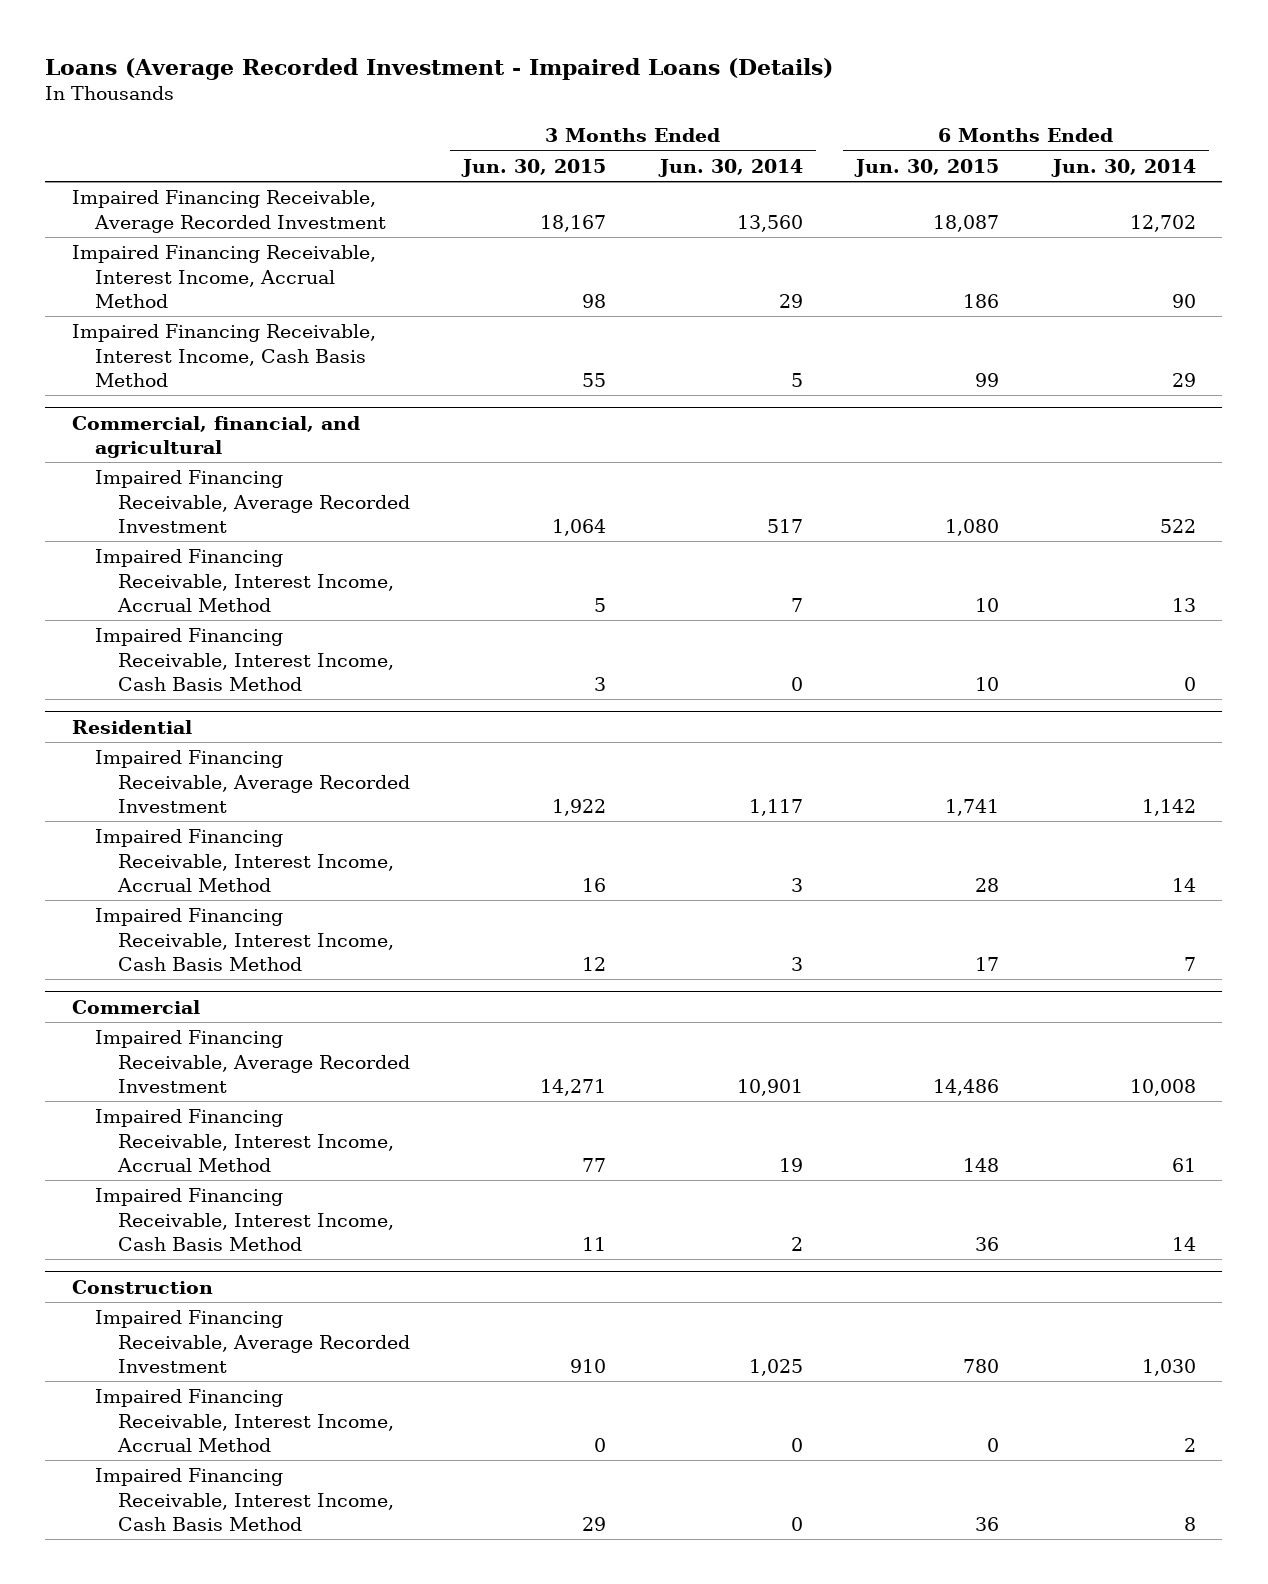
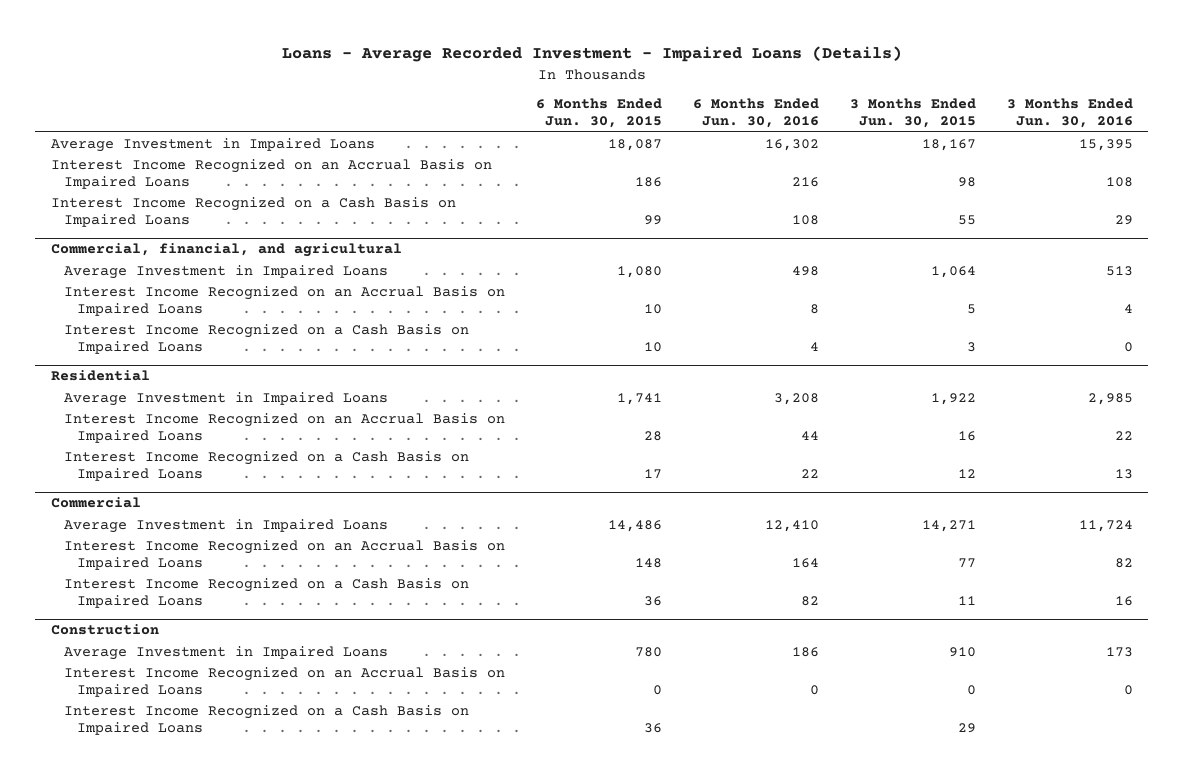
[45,57,834,80] Loans (Average Recorded Investment - Impaired Loans (Details) -> [281,46,902,63] Loans - Average Recorded Investment - Impaired Loans (Details)
[657,158,803,177] Jun. 30, 2014 -> none
[1050,158,1196,177] Jun. 30, 2014 -> none
none -> [692,98,819,129] 6 Months Ended Jun. 30, 2016
none -> [1006,98,1133,129] 3 Months Ended Jun. 30, 2016
[71,190,387,233] Impaired Financing Receivable, Average Recorded Investment -> [50,137,375,152] Average Investment in Impaired Loans
[71,245,376,308] Impaired Financing Receivable, Interest Income, Accrual Method -> [50,158,492,189] Interest Income Recognized on an Accrual Basis on Impaired Loans
[71,324,376,387] Impaired Financing Receivable, Interest Income, Cash Basis Method -> [50,196,456,227] Interest Income Recognized on a Cash Basis on Impaired Loans
[95,470,411,533] Impaired Financing Receivable, Average Recorded Investment -> [64,264,389,279] Average Investment in Impaired Loans
[95,549,395,612] Impaired Financing Receivable, Interest Income, Accrual Method -> [64,285,506,316] Interest Income Recognized on an Accrual Basis on Impaired Loans
[95,628,395,691] Impaired Financing Receivable, Interest Income, Cash Basis Method -> [64,323,470,354] Interest Income Recognized on a Cash Basis on Impaired Loans
[95,750,411,813] Impaired Financing Receivable, Average Recorded Investment -> [64,391,389,406] Average Investment in Impaired Loans
[95,829,395,892] Impaired Financing Receivable, Interest Income, Accrual Method -> [64,412,506,443] Interest Income Recognized on an Accrual Basis on Impaired Loans
[95,908,395,971] Impaired Financing Receivable, Interest Income, Cash Basis Method -> [64,450,470,481] Interest Income Recognized on a Cash Basis on Impaired Loans
[95,1030,411,1093] Impaired Financing Receivable, Average Recorded Investment -> [64,518,389,533] Average Investment in Impaired Loans
[95,1109,395,1172] Impaired Financing Receivable, Interest Income, Accrual Method -> [64,539,506,570] Interest Income Recognized on an Accrual Basis on Impaired Loans
[95,1188,395,1251] Impaired Financing Receivable, Interest Income, Cash Basis Method -> [64,577,470,608] Interest Income Recognized on a Cash Basis on Impaired Loans
[95,1310,411,1373] Impaired Financing Receivable, Average Recorded Investment -> [64,645,389,660] Average Investment in Impaired Loans
[95,1389,395,1452] Impaired Financing Receivable, Interest Income, Accrual Method -> [64,666,506,697] Interest Income Recognized on an Accrual Basis on Impaired Loans
[95,1468,395,1531] Impaired Financing Receivable, Interest Income, Cash Basis Method -> [64,704,470,735] Interest Income Recognized on a Cash Basis on Impaired Loans

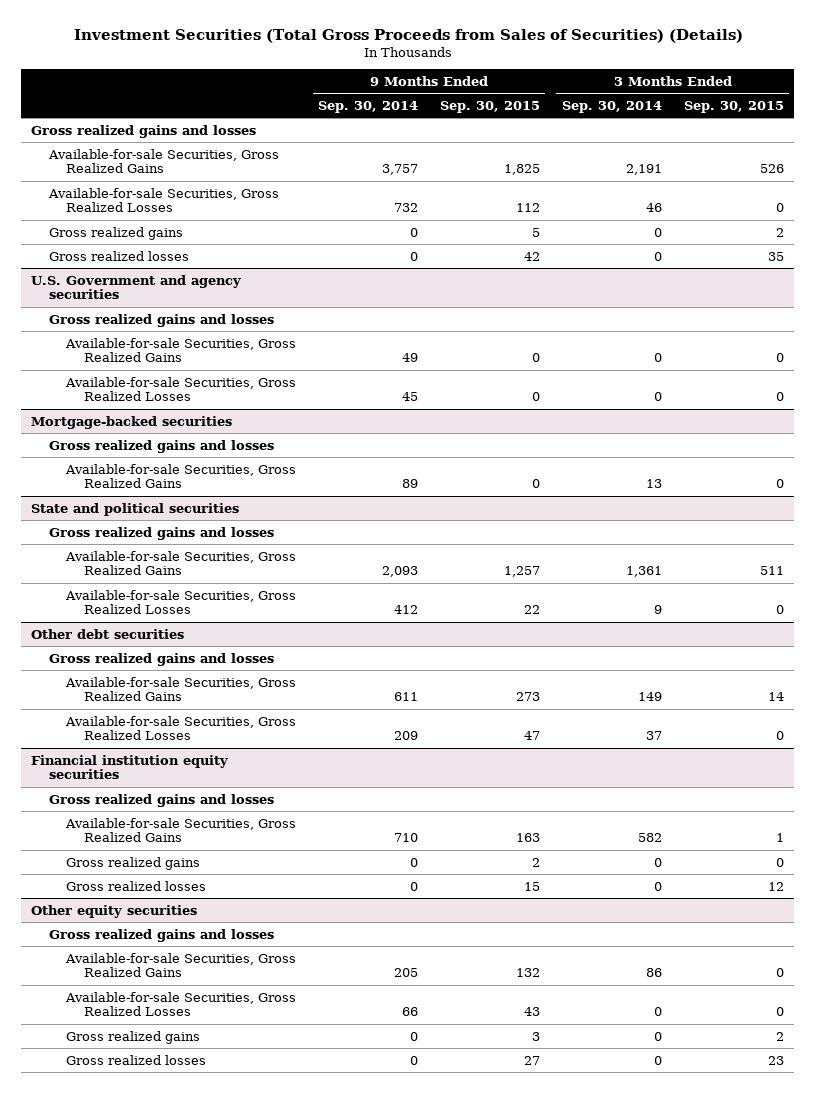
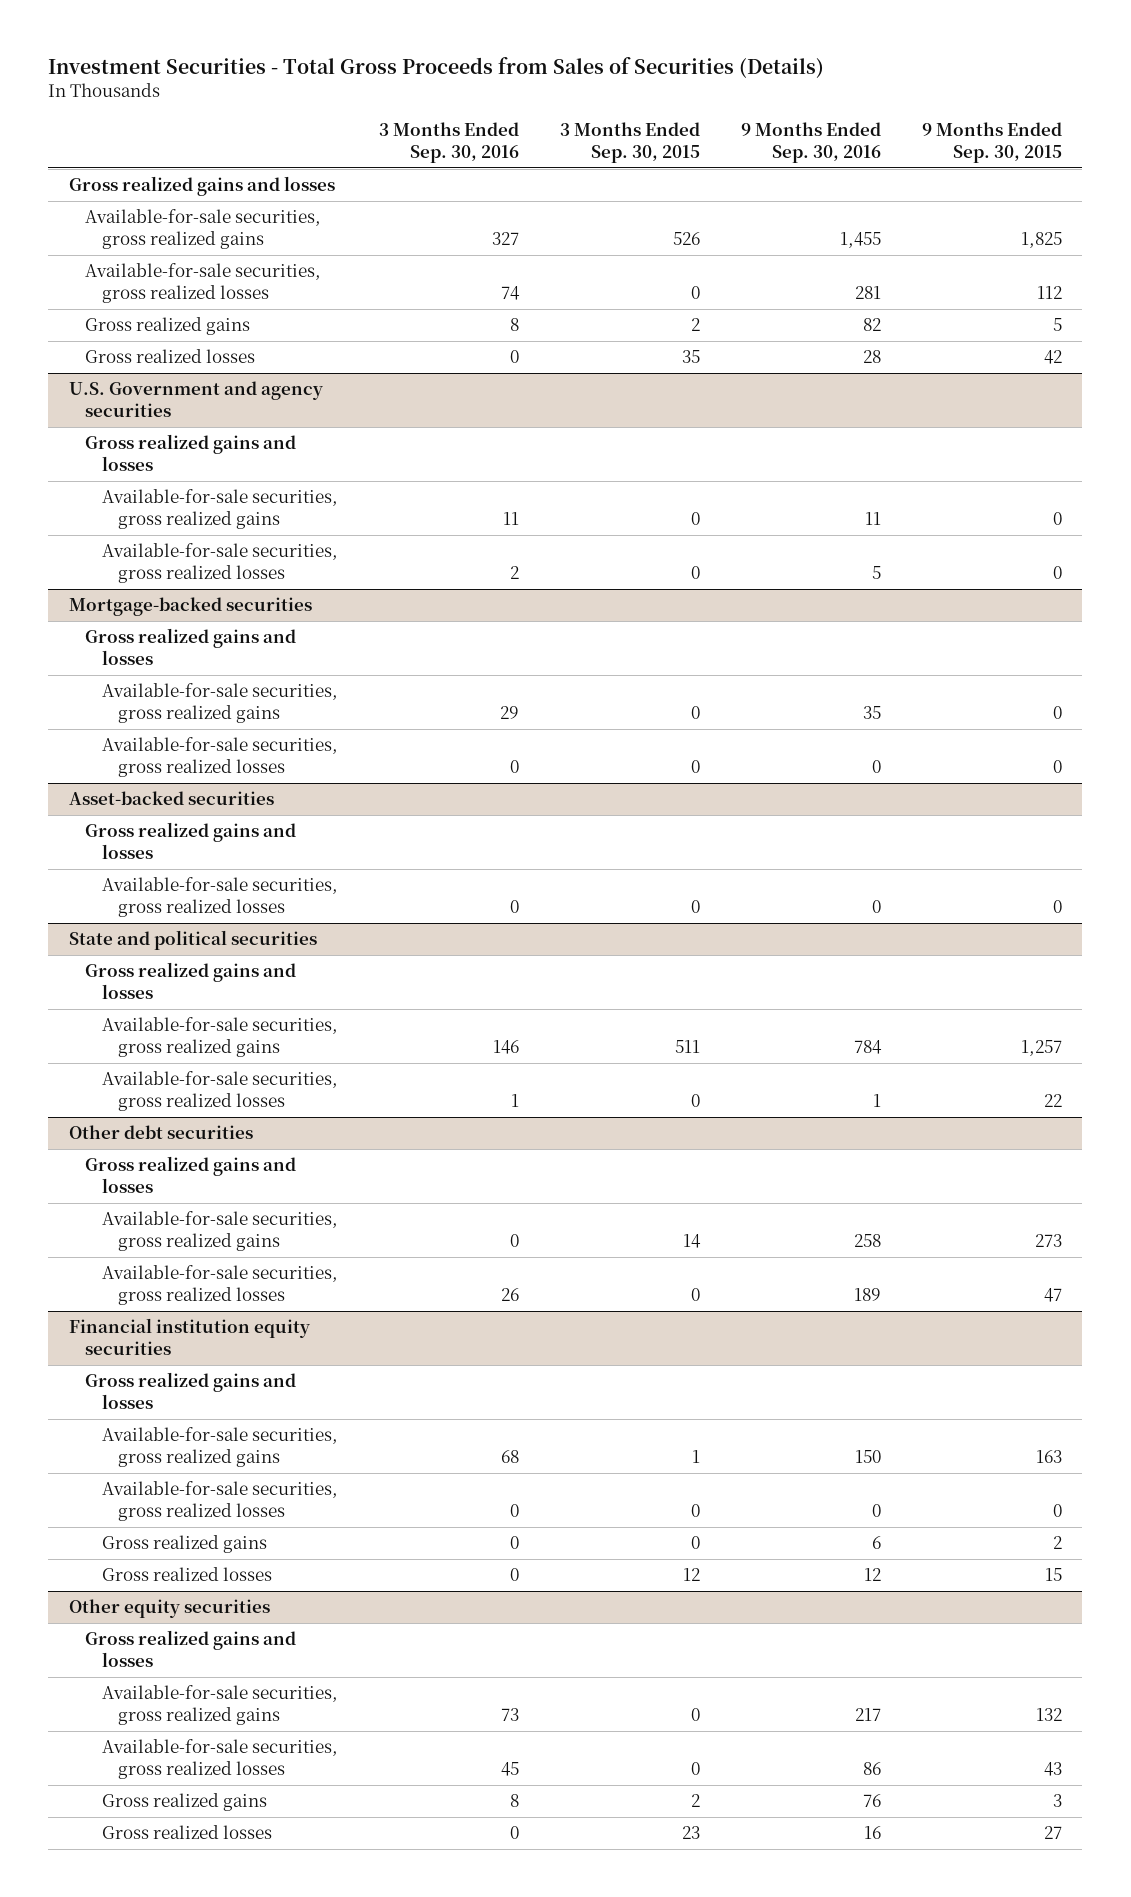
[73,28,743,43] Investment Securities (Total Gross Proceeds from Sales of Securities) (Details) -> [48,57,825,79] Investment Securities - Total Gross Proceeds from Sales of Securities (Details)
[318,100,419,113] Sep. 30, 2014 -> none
[561,100,662,113] Sep. 30, 2014 -> none
none -> [378,122,519,163] 3 Months Ended Sep. 30, 2016
none -> [740,122,881,163] 9 Months Ended Sep. 30, 2016
[47,148,279,174] Available-for-sale Securities, Gross Realized Gains -> [85,209,322,249] Available-for-sale securities, gross realized gains
[47,187,279,213] Available-for-sale Securities, Gross Realized Losses -> [85,263,322,303] Available-for-sale securities, gross realized losses
[65,337,297,363] Available-for-sale Securities, Gross Realized Gains -> [101,489,338,529] Available-for-sale securities, gross realized gains
[65,376,297,402] Available-for-sale Securities, Gross Realized Losses -> [101,543,338,583] Available-for-sale securities, gross realized losses
[65,463,297,489] Available-for-sale Securities, Gross Realized Gains -> [101,683,338,723] Available-for-sale securities, gross realized gains
none -> [101,737,338,777] Available-for-sale securities, gross realized losses
none -> [68,791,274,806] Asset-backed securities
none -> [85,822,297,859] Gross realized gains and losses
none -> [101,877,338,917] Available-for-sale securities, gross realized losses
[65,550,297,576] Available-for-sale Securities, Gross Realized Gains -> [101,1017,338,1057] Available-for-sale securities, gross realized gains
[65,589,297,615] Available-for-sale Securities, Gross Realized Losses -> [101,1071,338,1111] Available-for-sale securities, gross realized losses
[65,676,297,702] Available-for-sale Securities, Gross Realized Gains -> [101,1211,338,1251] Available-for-sale securities, gross realized gains
[65,715,297,741] Available-for-sale Securities, Gross Realized Losses -> [101,1265,338,1305] Available-for-sale securities, gross realized losses
[65,817,297,843] Available-for-sale Securities, Gross Realized Gains -> [101,1427,338,1467] Available-for-sale securities, gross realized gains
none -> [101,1481,338,1521] Available-for-sale securities, gross realized losses
[65,952,297,978] Available-for-sale Securities, Gross Realized Gains -> [101,1685,338,1725] Available-for-sale securities, gross realized gains
[65,991,297,1017] Available-for-sale Securities, Gross Realized Losses -> [101,1739,338,1779] Available-for-sale securities, gross realized losses

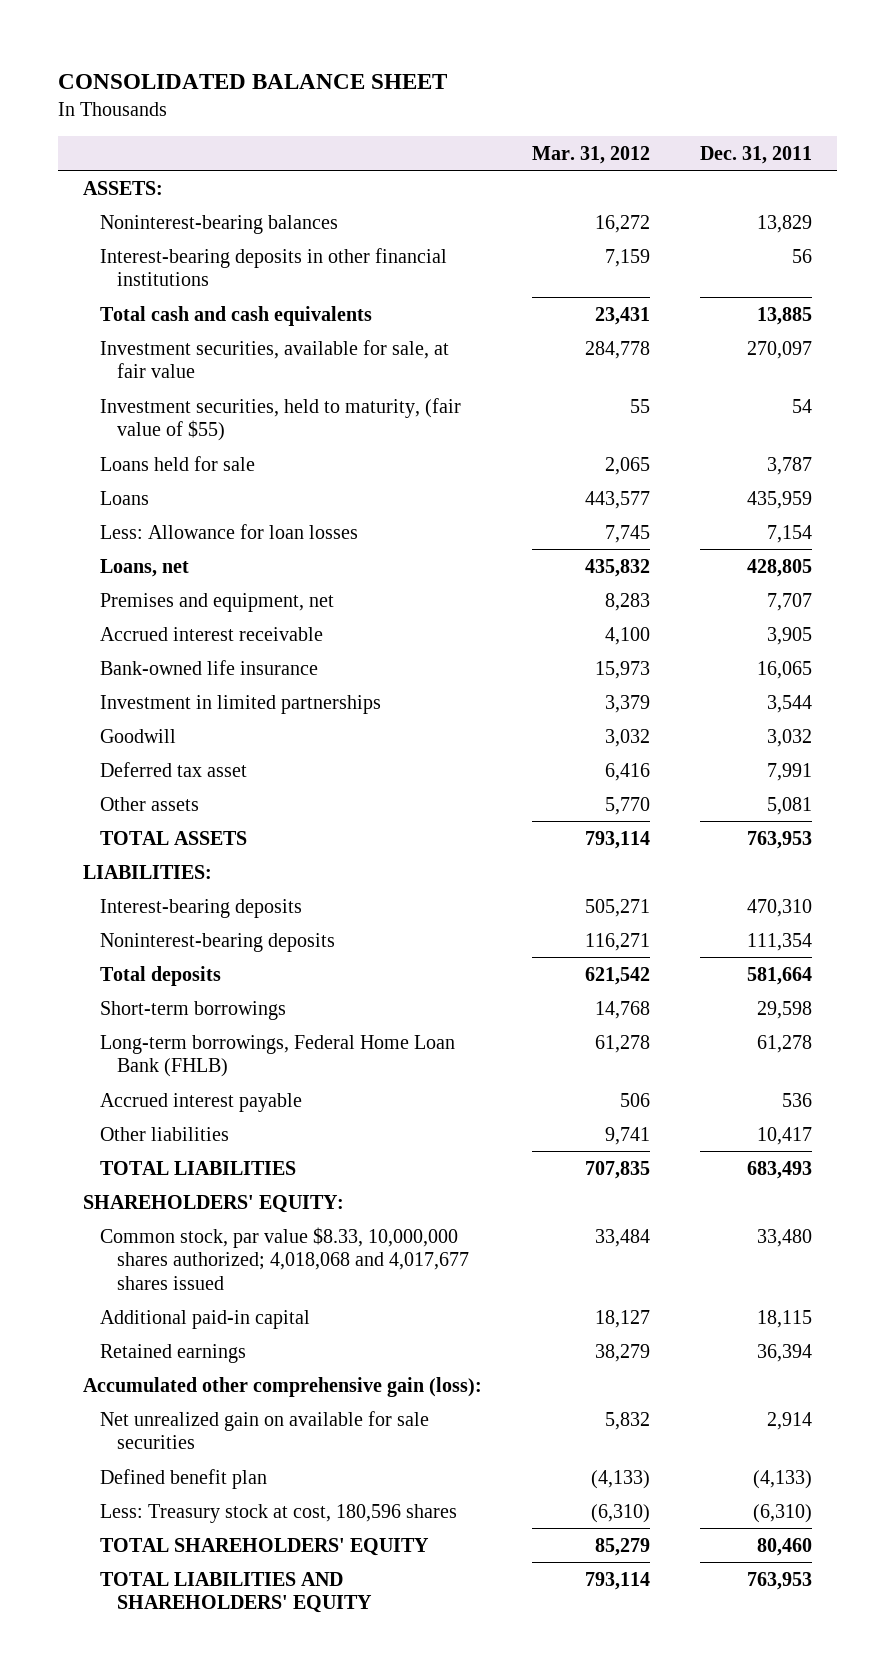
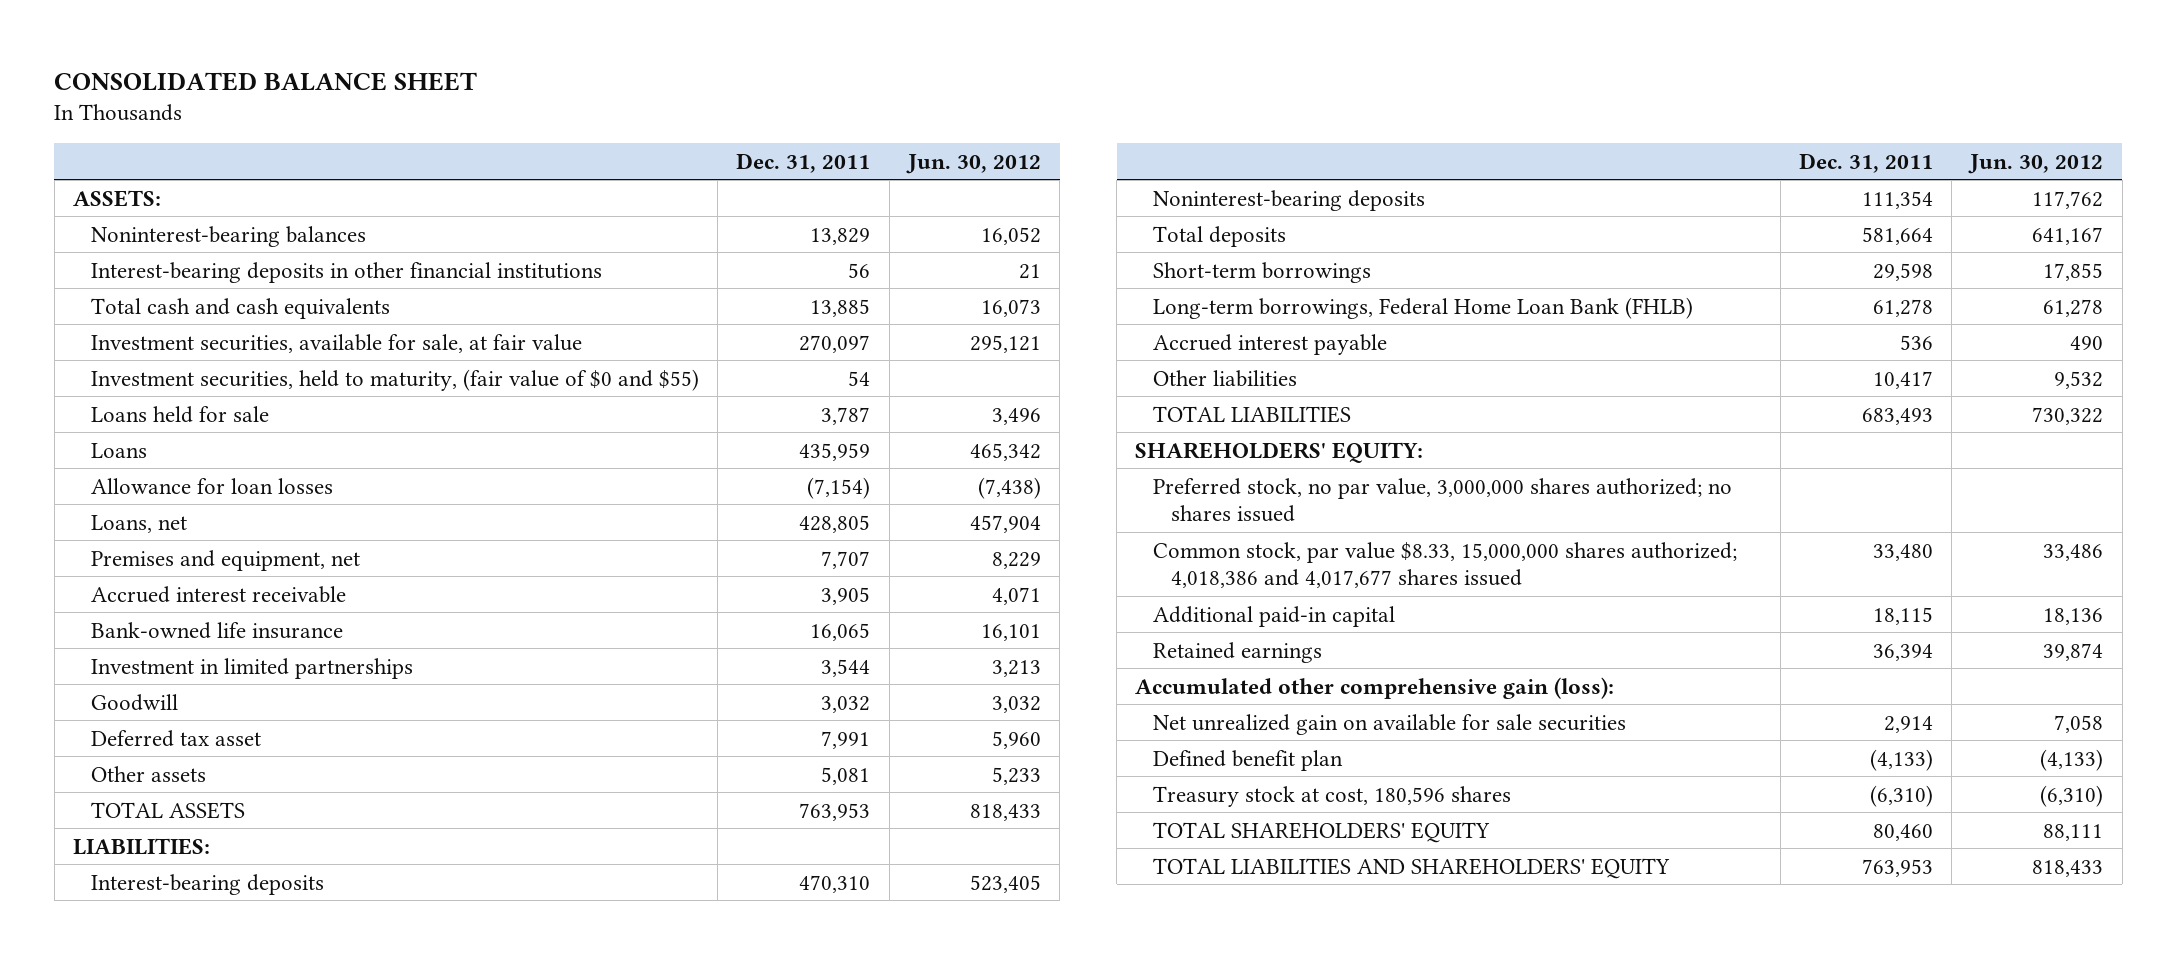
[531,145,650,164] Mar. 31, 2012 -> none
none -> [906,153,1042,174] Jun. 30, 2012
[100,397,462,442] Investment securities, held to maturity, (fair value of $55) -> [90,368,699,391] Investment securities, held to maturity, (fair value of $0 and $55)
[100,523,359,539] Less: Allowance for loan losses -> [90,477,333,494] Allowance for loan losses
[766,524,812,543] 7,154 -> [807,476,871,499] (7,154)
none -> [1153,477,1733,522] Preferred stock, no par value, 3,000,000 shares authorized; no shares issued
[100,1226,470,1290] Common stock, par value $8.33, 10,000,000 shares authorized; 4,018,068 and 4,017,677 shares issued -> [1153,541,1738,588] Common stock, par value $8.33, 15,000,000 shares authorized; 4,018,386 and 4,017,677 shares issued
[100,1503,458,1523] Less: Treasury stock at cost, 180,596 shares -> [1153,785,1512,807] Treasury stock at cost, 180,596 shares

